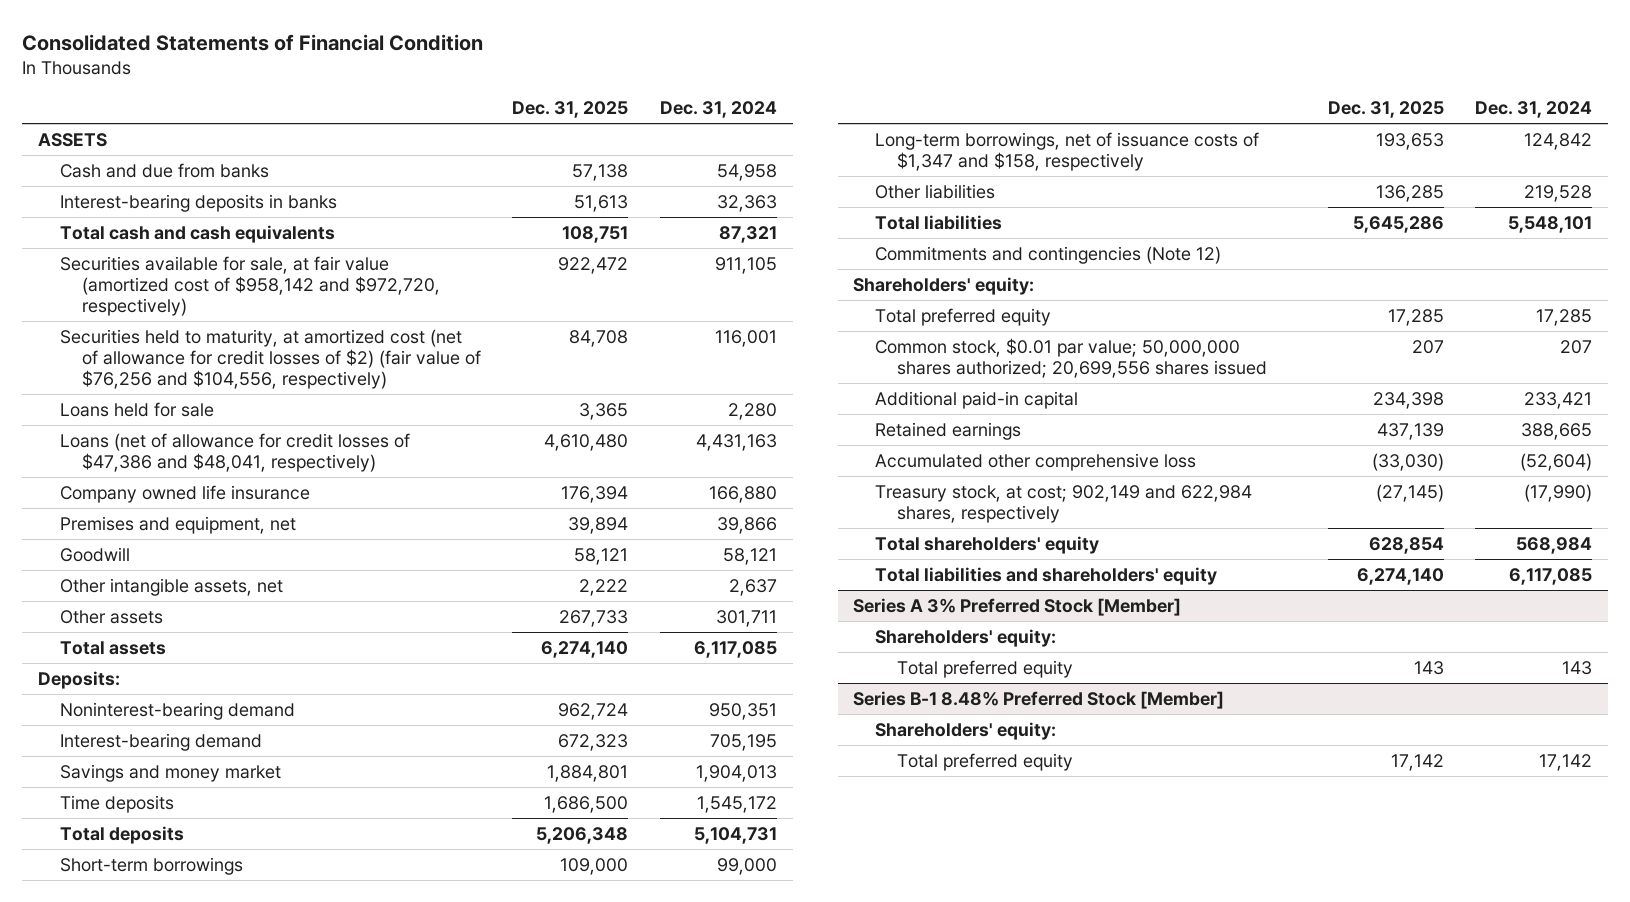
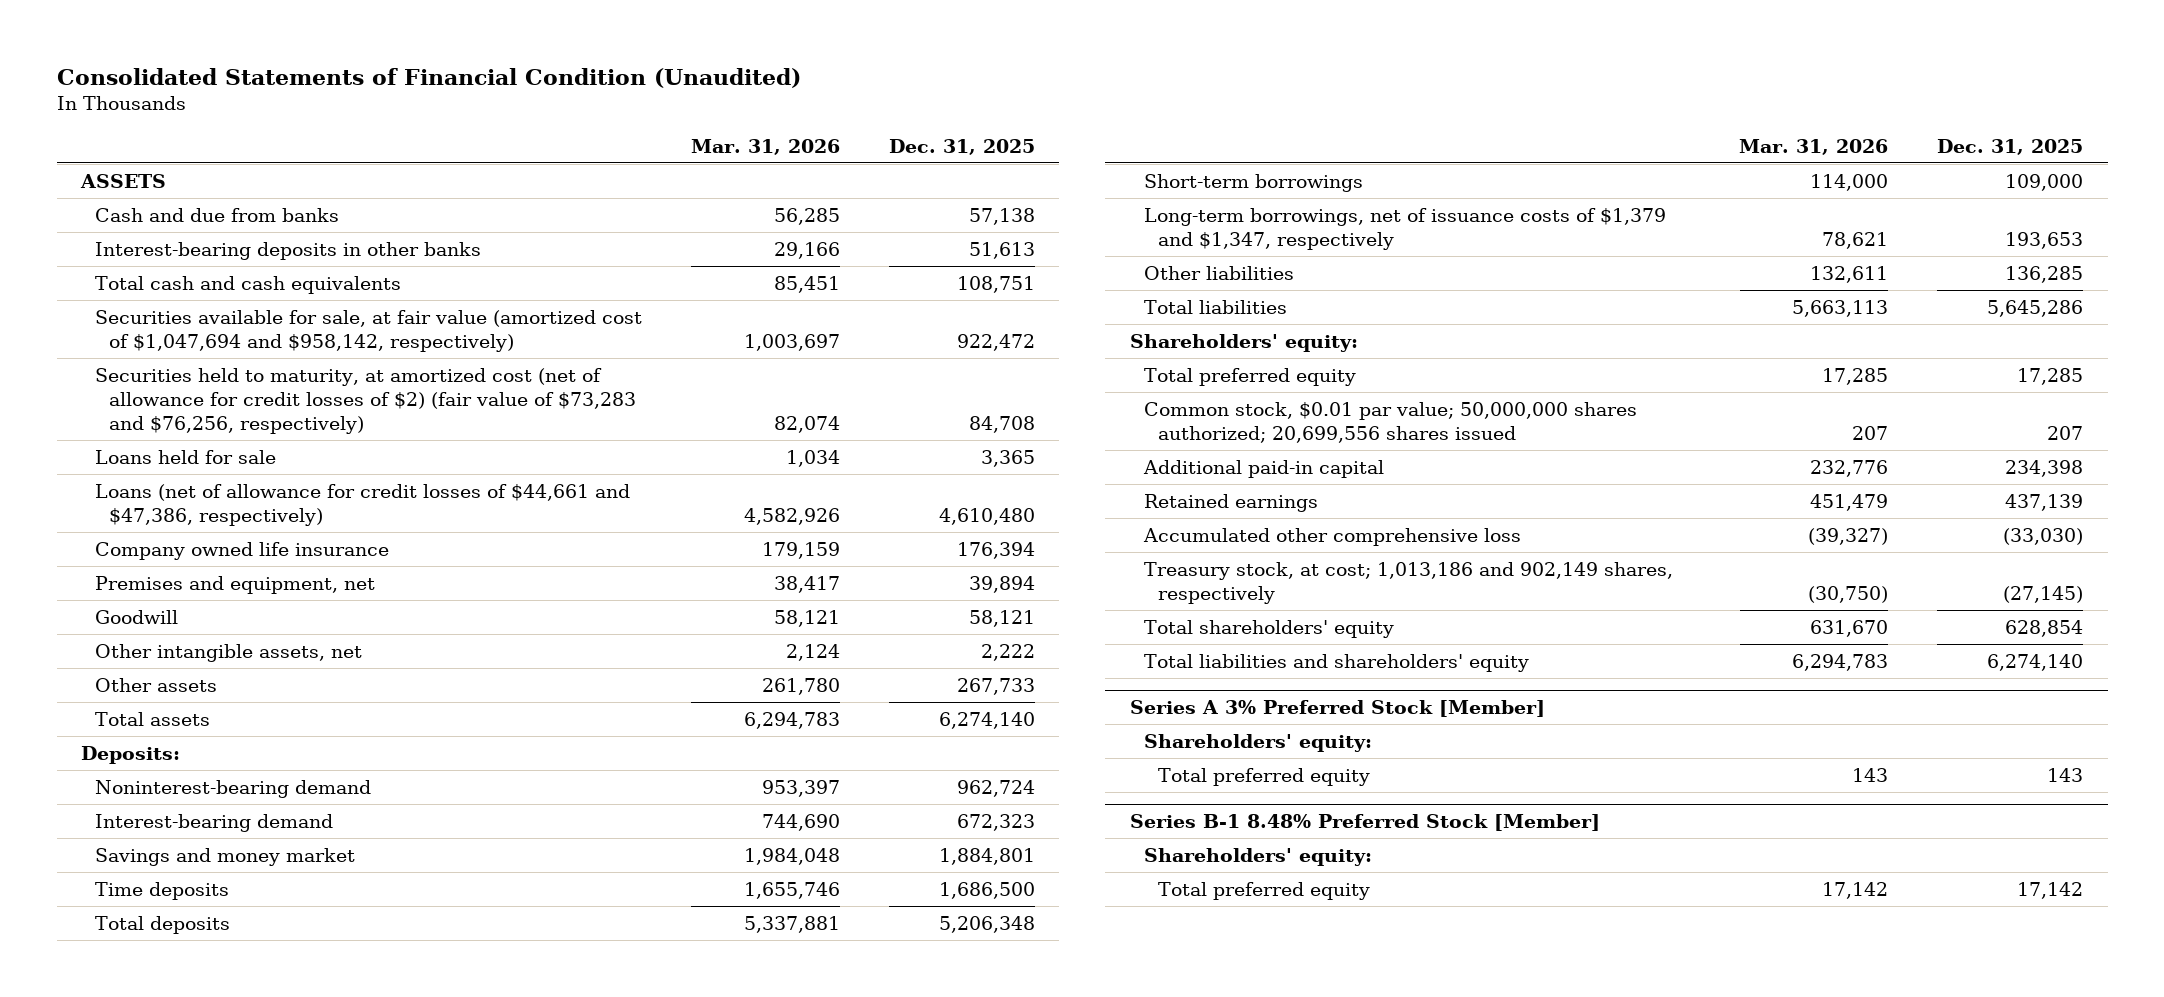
[22,33,484,51] Consolidated Statements of Financial Condition -> [56,68,801,89] Consolidated Statements of Financial Condition (Unaudited)
[659,100,777,118] Dec. 31, 2024 -> none
none -> [690,138,840,155] Mar. 31, 2026
[59,194,337,213] Interest-bearing deposits in banks -> [94,241,481,260] Interest-bearing deposits in other banks
[59,256,440,317] Securities available for sale, at fair value (amortized cost of $958,142 and $972,720, respectively) -> [94,309,642,352] Securities available for sale, at fair value (amortized cost of $1,047,694 and $958,142, respectively)
[59,329,481,390] Securities held to maturity, at amortized cost (net of allowance for credit losses of $2) (fair value of $76,256 and $104,556, respectively) -> [94,367,636,434] Securities held to maturity, at amortized cost (net of allowance for credit losses of $2) (fair value of $73,283 and $76,256, respectively)
[59,433,410,473] Loans (net of allowance for credit losses of $47,386 and $48,041, respectively) -> [94,483,630,526] Loans (net of allowance for credit losses of $44,661 and $47,386, respectively)
[875,132,1260,172] Long-term borrowings, net of issuance costs of $1,347 and $158, respectively -> [1143,207,1666,250] Long-term borrowings, net of issuance costs of $1,379 and $1,347, respectively
[875,246,1222,265] Commitments and contingencies (Note 12) -> none
[875,485,1253,524] Treasury stock, at cost; 902,149 and 622,984 shares, respectively -> [1143,561,1673,604] Treasury stock, at cost; 1,013,186 and 902,149 shares, respectively

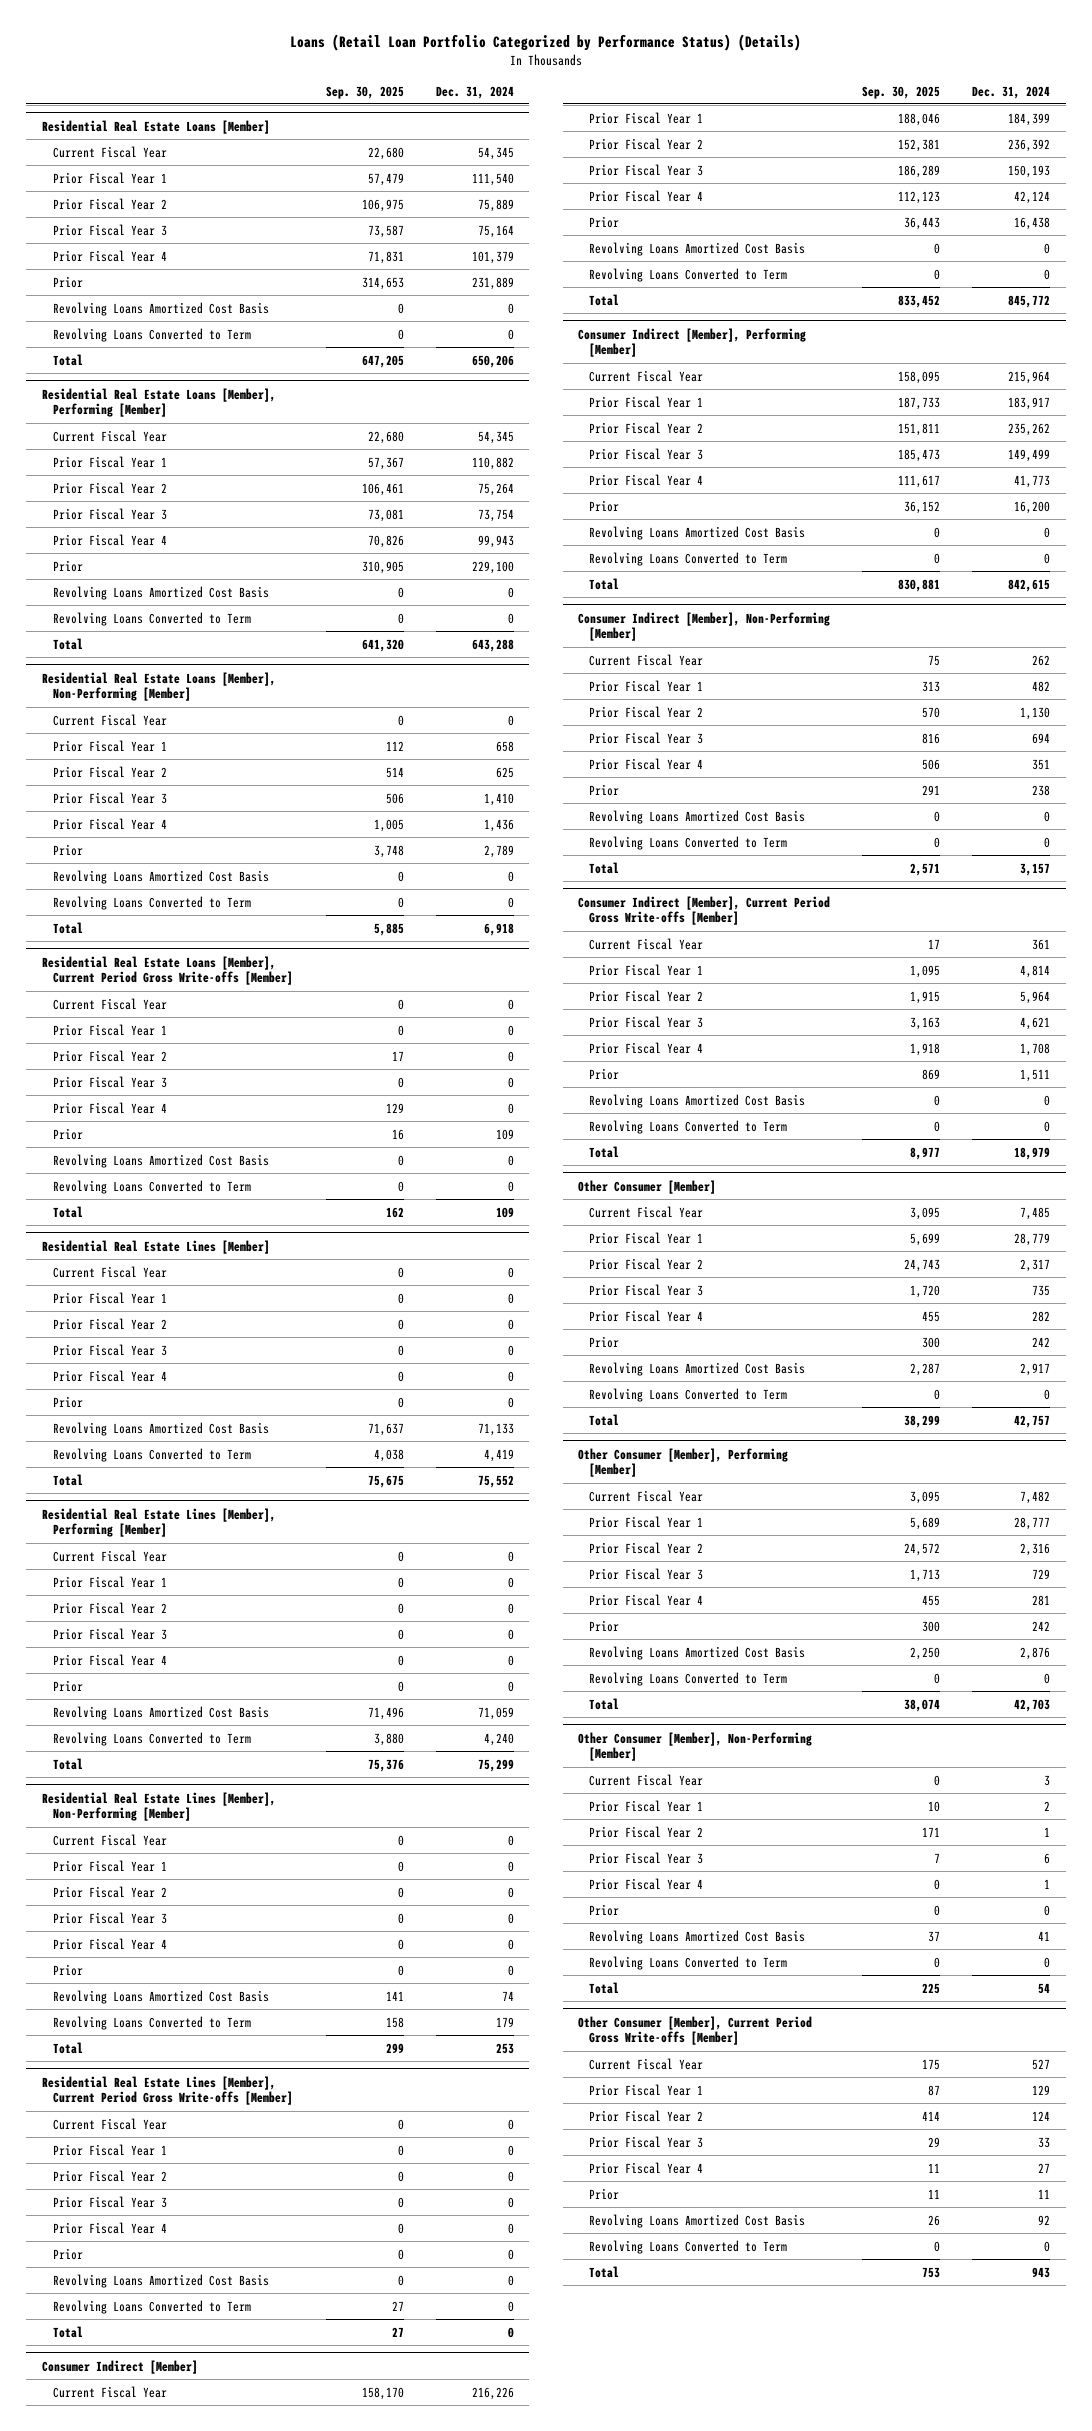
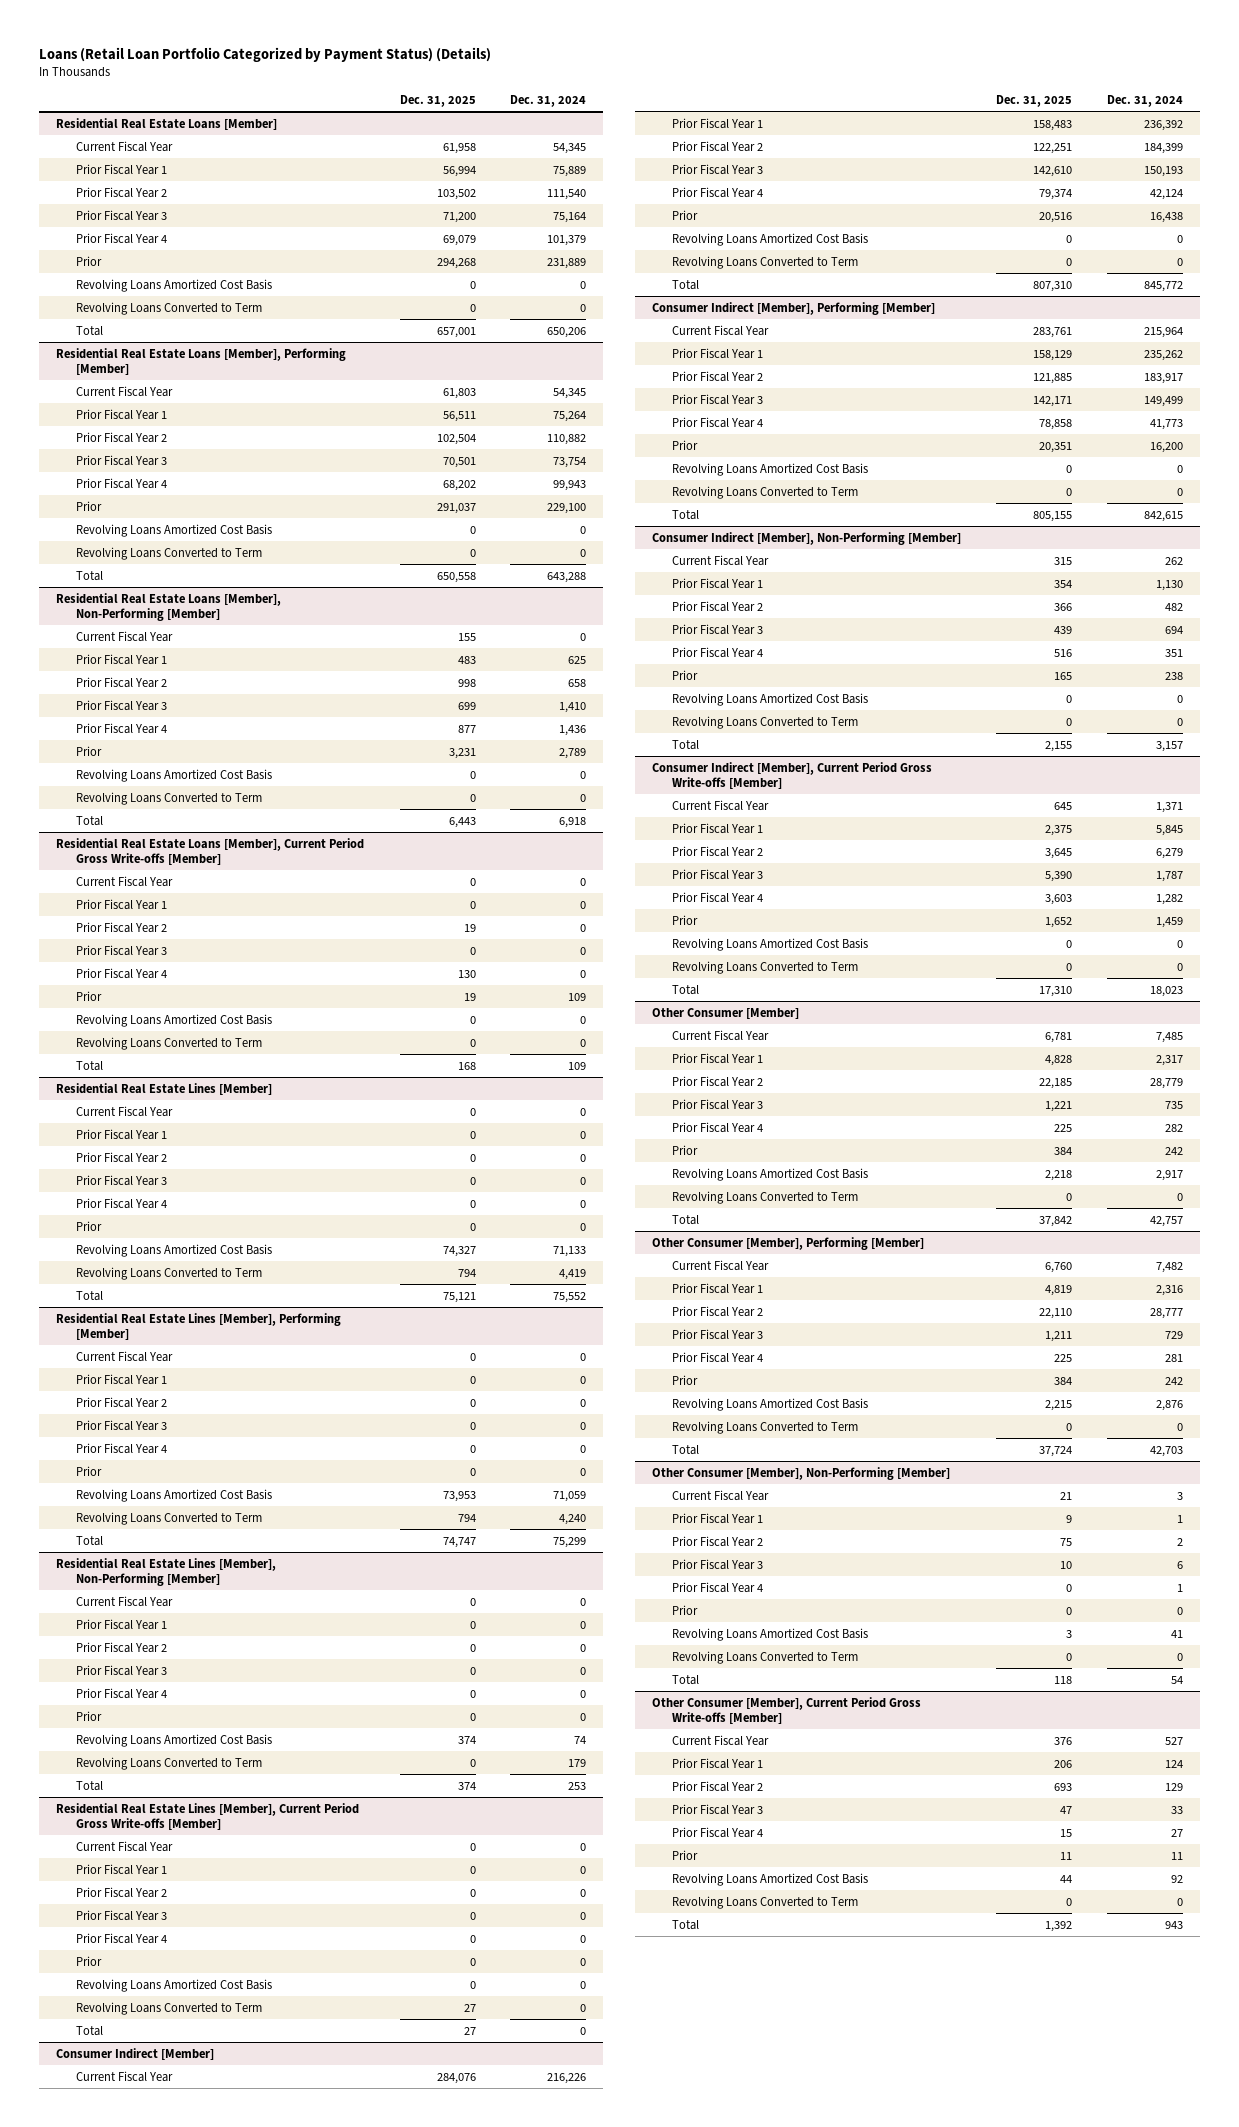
[290,33,802,51] Loans (Retail Loan Portfolio Categorized by Performance Status) (Details) -> [38,46,491,62] Loans (Retail Loan Portfolio Categorized by Payment Status) (Details)
[325,85,404,99] Sep. 30, 2025 -> none
none -> [399,95,476,108] Dec. 31, 2025
[471,172,514,186] 111,540 -> [553,165,587,177] 75,889
[477,198,514,212] 75,889 -> [547,188,587,200] 111,540
[471,456,514,470] 110,882 -> [553,410,587,422] 75,264
[477,482,514,496] 75,264 -> [547,433,587,445] 110,882
[495,740,514,752] 658 -> [568,655,587,664] 625
[495,766,514,778] 625 -> [568,678,587,687] 658
[1007,112,1050,126] 184,399 -> [1143,119,1183,131] 236,392
[1007,138,1050,152] 236,392 -> [1143,142,1183,154] 184,399
[1007,396,1050,410] 183,917 -> [1143,349,1183,361] 235,262
[1007,422,1050,436] 235,262 -> [1143,372,1183,384] 183,917
[1031,680,1050,692] 482 -> [1155,579,1183,591] 1,130
[1019,706,1050,720] 1,130 -> [1164,602,1183,611] 482
[1031,938,1050,950] 361 -> [1155,801,1183,813] 1,371
[1019,964,1050,978] 4,814 -> [1155,824,1183,836] 5,845
[1019,990,1050,1004] 5,964 -> [1155,847,1183,859] 6,279
[1019,1016,1050,1030] 4,621 -> [1155,870,1183,882] 1,787
[1019,1042,1050,1056] 1,708 -> [1155,893,1183,905] 1,282
[1019,1068,1050,1082] 1,511 -> [1155,916,1183,928] 1,459
[1013,1146,1050,1160] 18,979 -> [1149,985,1183,997] 18,023
[1013,1232,1050,1246] 28,779 -> [1155,1054,1183,1066] 2,317
[1019,1258,1050,1272] 2,317 -> [1149,1077,1183,1089] 28,779
[1013,1516,1050,1530] 28,777 -> [1155,1284,1183,1296] 2,316
[1019,1542,1050,1556] 2,316 -> [1149,1307,1183,1319] 28,777
[1043,1800,1050,1811] 2 -> [1176,1514,1183,1523] 1
[1043,1826,1050,1837] 1 -> [1176,1537,1183,1546] 2
[1031,2084,1050,2095] 129 -> [1164,1759,1183,1768] 124
[1031,2110,1050,2121] 124 -> [1164,1782,1183,1791] 129

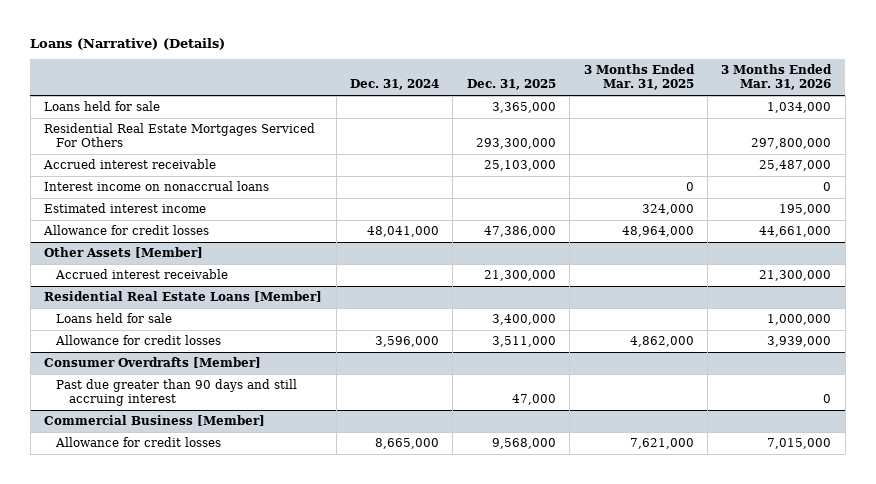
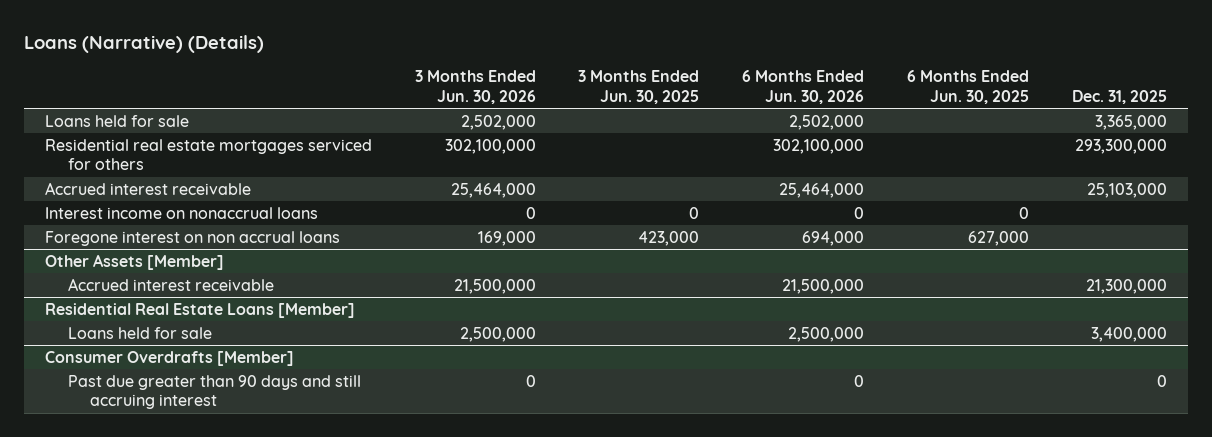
[349,79,439,91] Dec. 31, 2024 -> none
[583,63,695,91] 3 Months Ended Mar. 31, 2025 -> none
[721,63,833,91] 3 Months Ended Mar. 31, 2026 -> none
none -> [414,70,536,104] 3 Months Ended Jun. 30, 2026
none -> [578,70,700,104] 3 Months Ended Jun. 30, 2025
none -> [742,70,865,104] 6 Months Ended Jun. 30, 2026
none -> [906,70,1029,104] 6 Months Ended Jun. 30, 2025
[44,123,316,148] Residential Real Estate Mortgages Serviced For Others -> [45,138,373,171] Residential real estate mortgages serviced for others
[44,203,207,214] Estimated interest income -> none
[43,225,210,236] Allowance for credit losses -> none
none -> [45,230,341,246] Foregone interest on non accrual loans
[55,335,222,346] Allowance for credit losses -> none
[44,415,266,427] Commercial Business [Member] -> none
[55,437,222,448] Allowance for credit losses -> none
[511,394,556,406] 47,000 -> [1156,374,1167,387] 0

